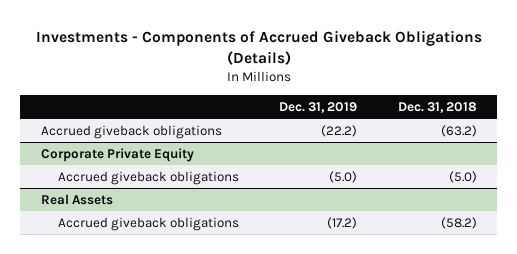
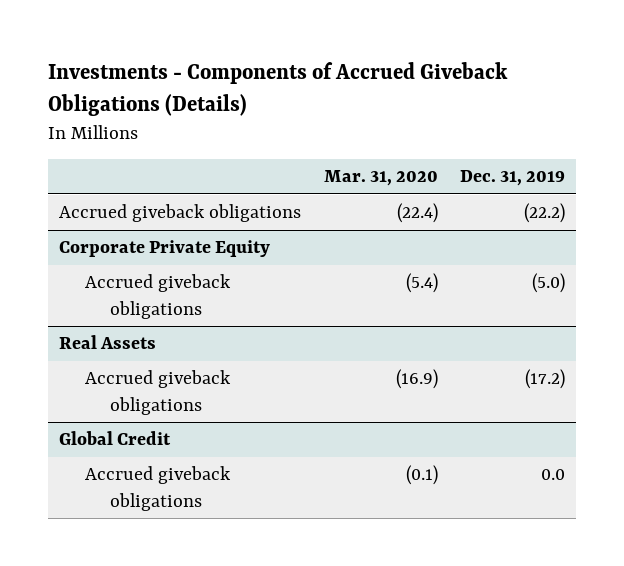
[397,101,477,113] Dec. 31, 2018 -> none
none -> [323,170,438,187] Mar. 31, 2020
none -> [58,431,171,446] Global Credit
none -> [84,466,231,511] Accrued giveback obligations

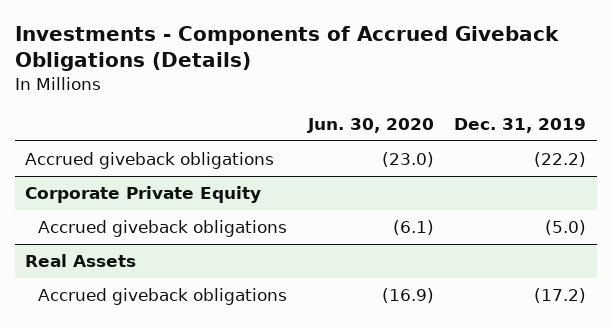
[323,170,438,187] Mar. 31, 2020 -> none
none -> [306,118,434,134] Jun. 30, 2020
[58,431,171,446] Global Credit -> none
[84,466,231,511] Accrued giveback obligations -> none

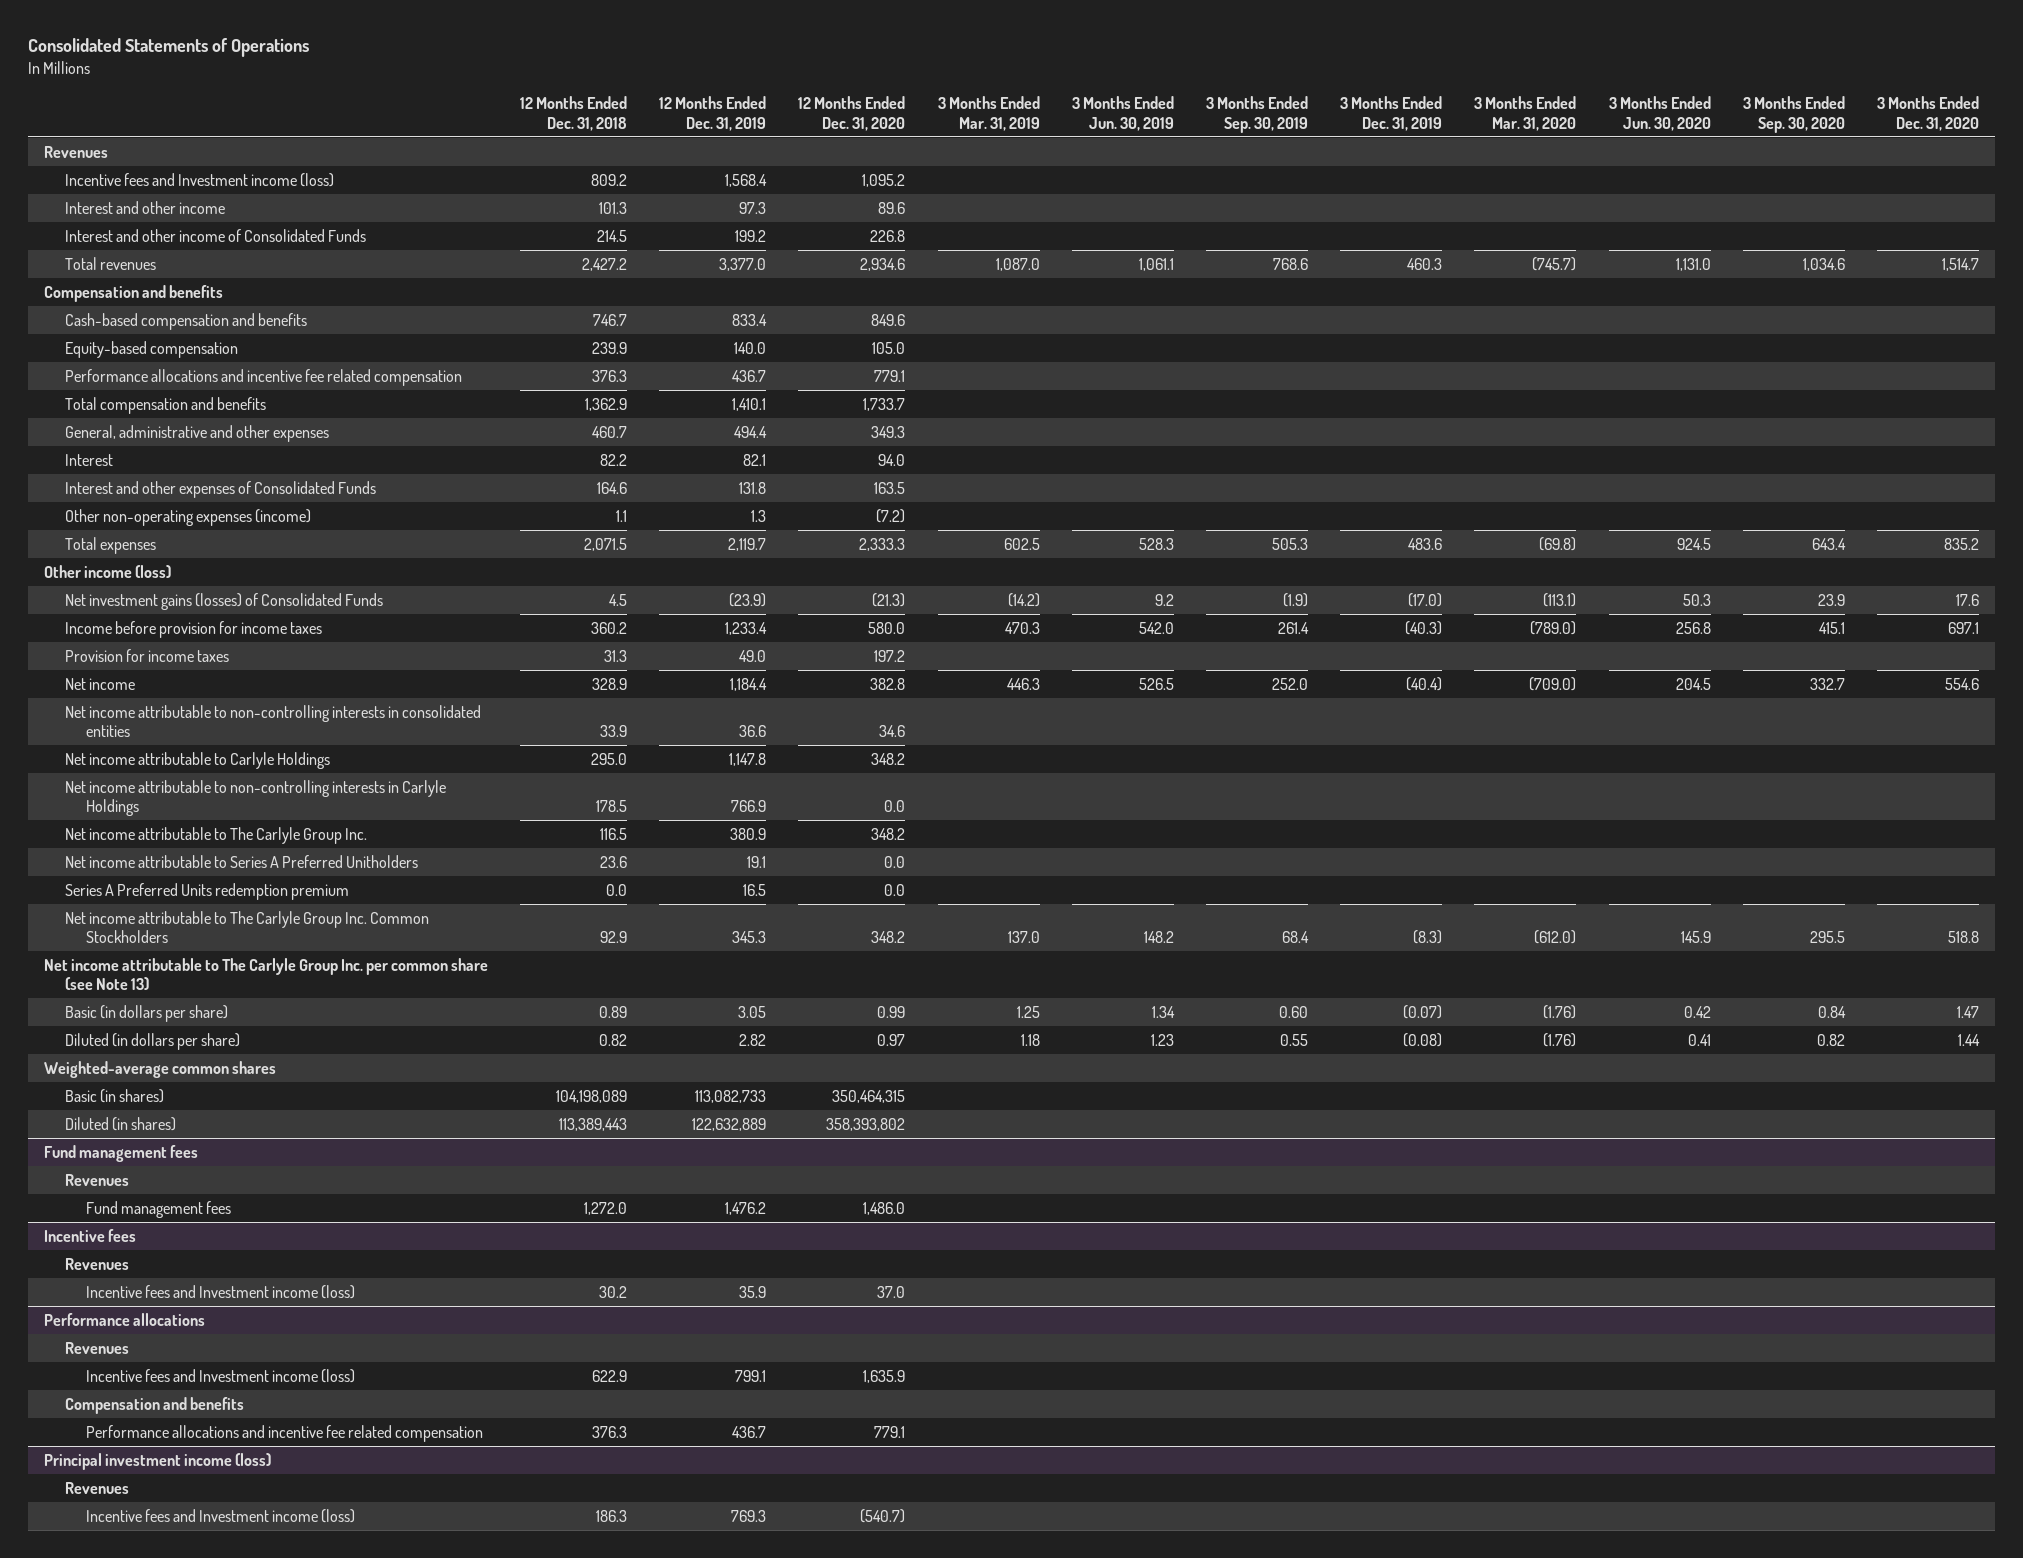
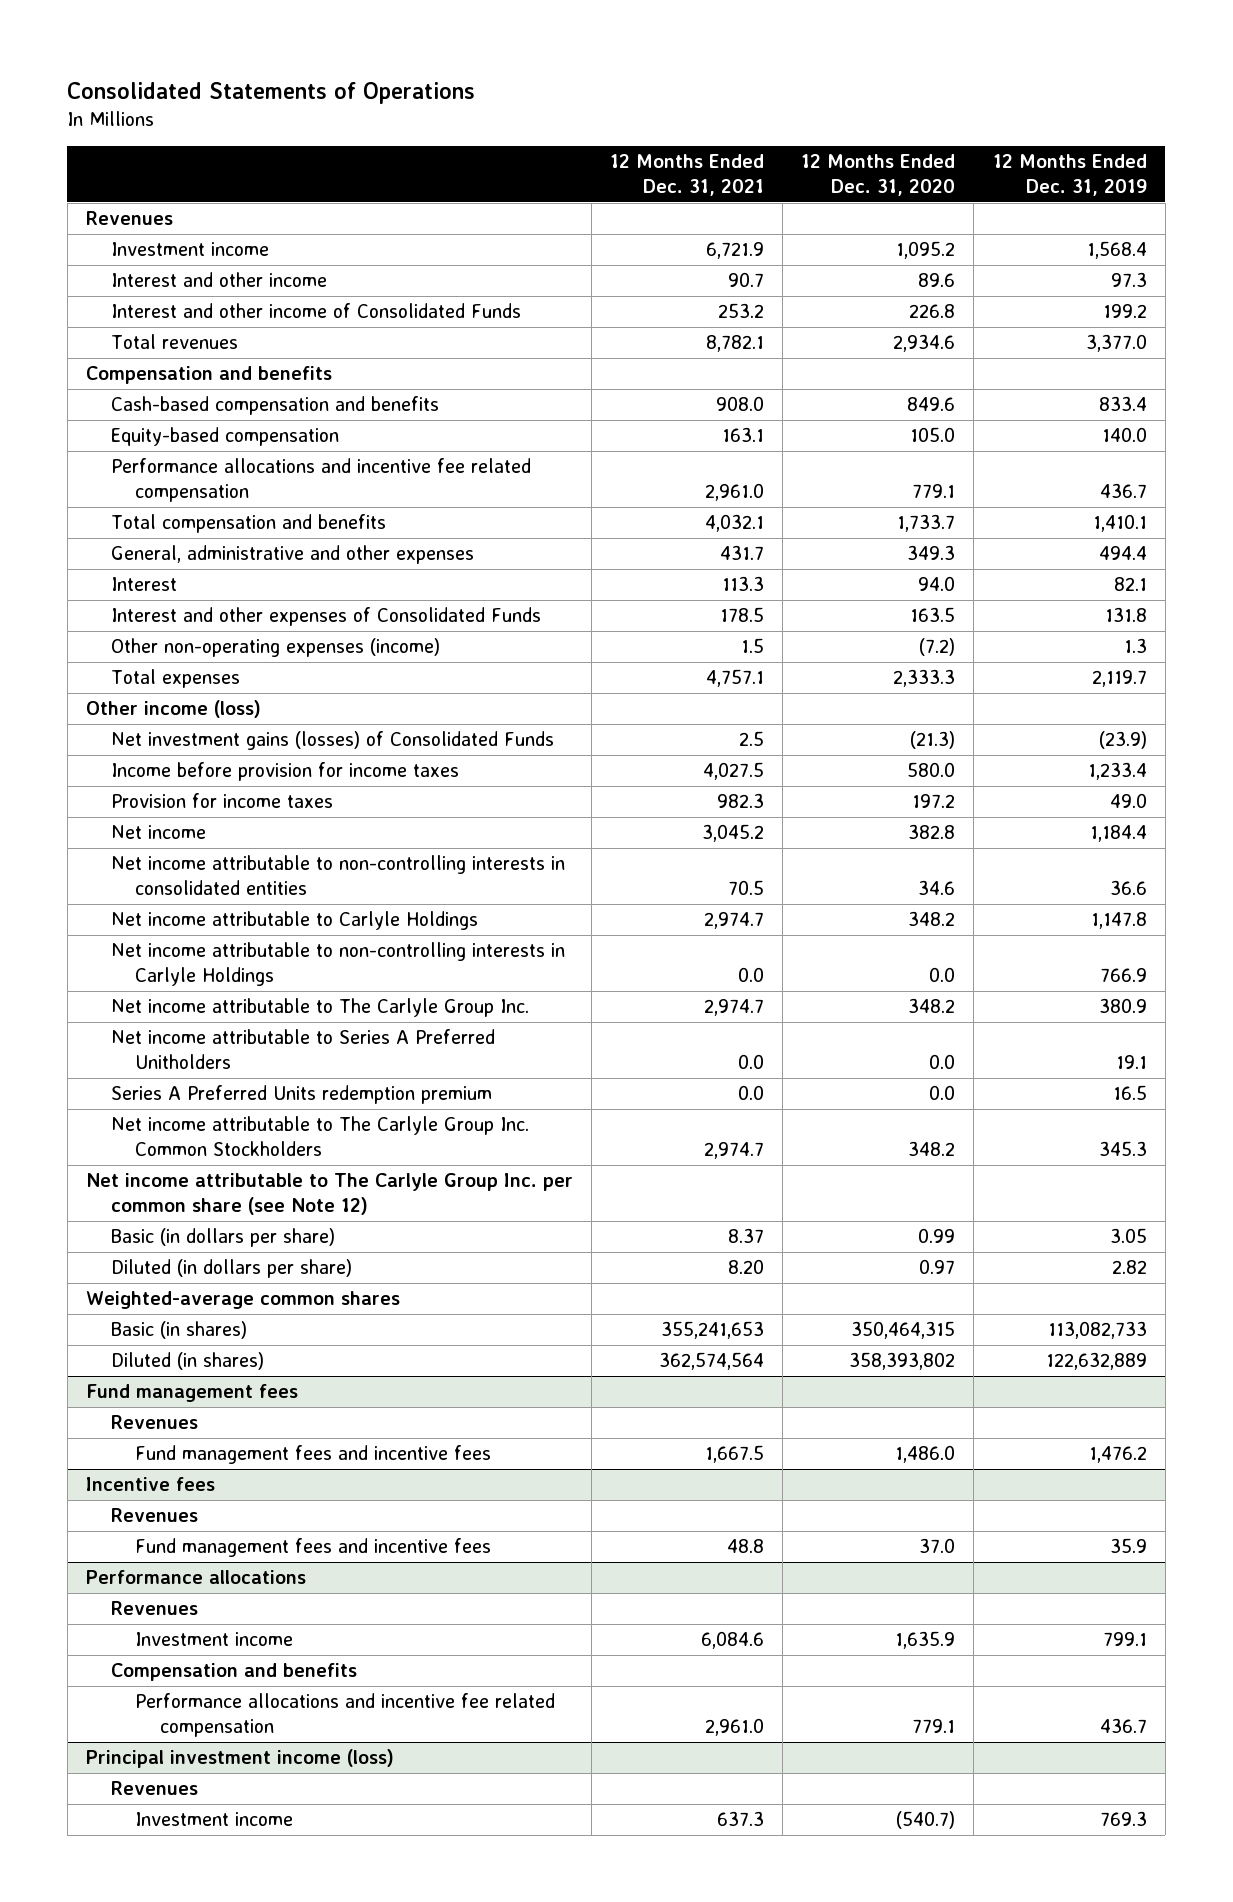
[520,96,628,131] 12 Months Ended Dec. 31, 2018 -> none
[937,96,1040,131] 3 Months Ended Mar. 31, 2019 -> none
[1071,96,1174,131] 3 Months Ended Jun. 30, 2019 -> none
[1206,96,1309,133] 3 Months Ended Sep. 30, 2019 -> none
[1340,96,1443,131] 3 Months Ended Dec. 31, 2019 -> none
[1474,96,1577,131] 3 Months Ended Mar. 31, 2020 -> none
[1608,96,1711,131] 3 Months Ended Jun. 30, 2020 -> none
[1742,96,1845,133] 3 Months Ended Sep. 30, 2020 -> none
[1876,96,1979,131] 3 Months Ended Dec. 31, 2020 -> none
none -> [610,154,765,197] 12 Months Ended Dec. 31, 2021
[65,172,335,187] Incentive fees and Investment income (loss) -> [110,242,269,257] Investment income
[43,957,488,991] Net income attributable to The Carlyle Group Inc. per common share (see Note 13) -> [86,1173,574,1216] Net income attributable to The Carlyle Group Inc. per common share (see Note 12)
[86,1200,232,1218] Fund management fees -> [135,1445,492,1465] Fund management fees and incentive fees
[86,1284,356,1299] Incentive fees and Investment income (loss) -> [135,1538,492,1558] Fund management fees and incentive fees
[86,1368,356,1383] Incentive fees and Investment income (loss) -> [135,1632,294,1647] Investment income
[86,1508,356,1523] Incentive fees and Investment income (loss) -> [135,1812,294,1827] Investment income

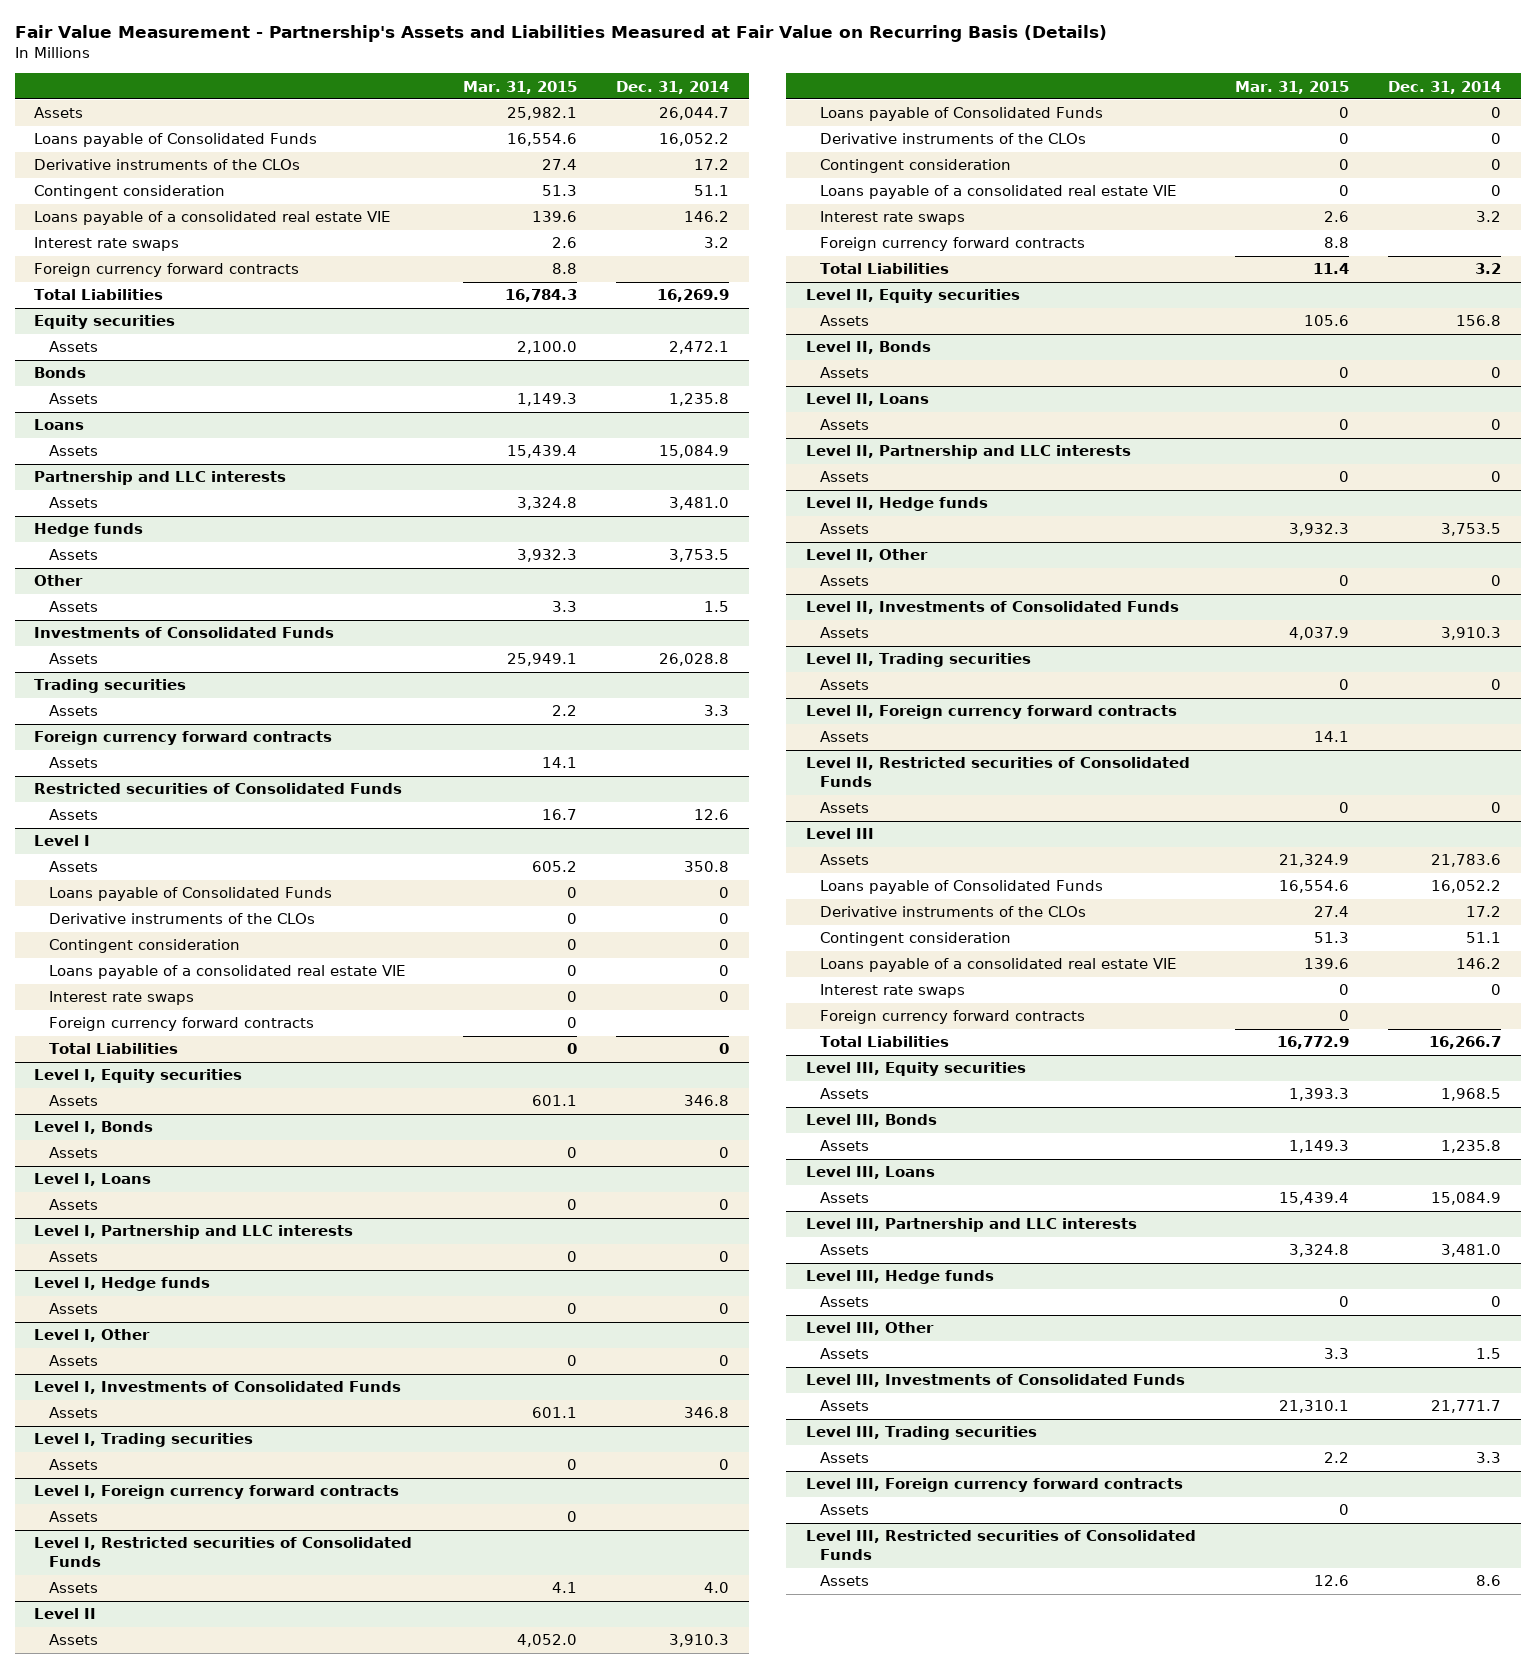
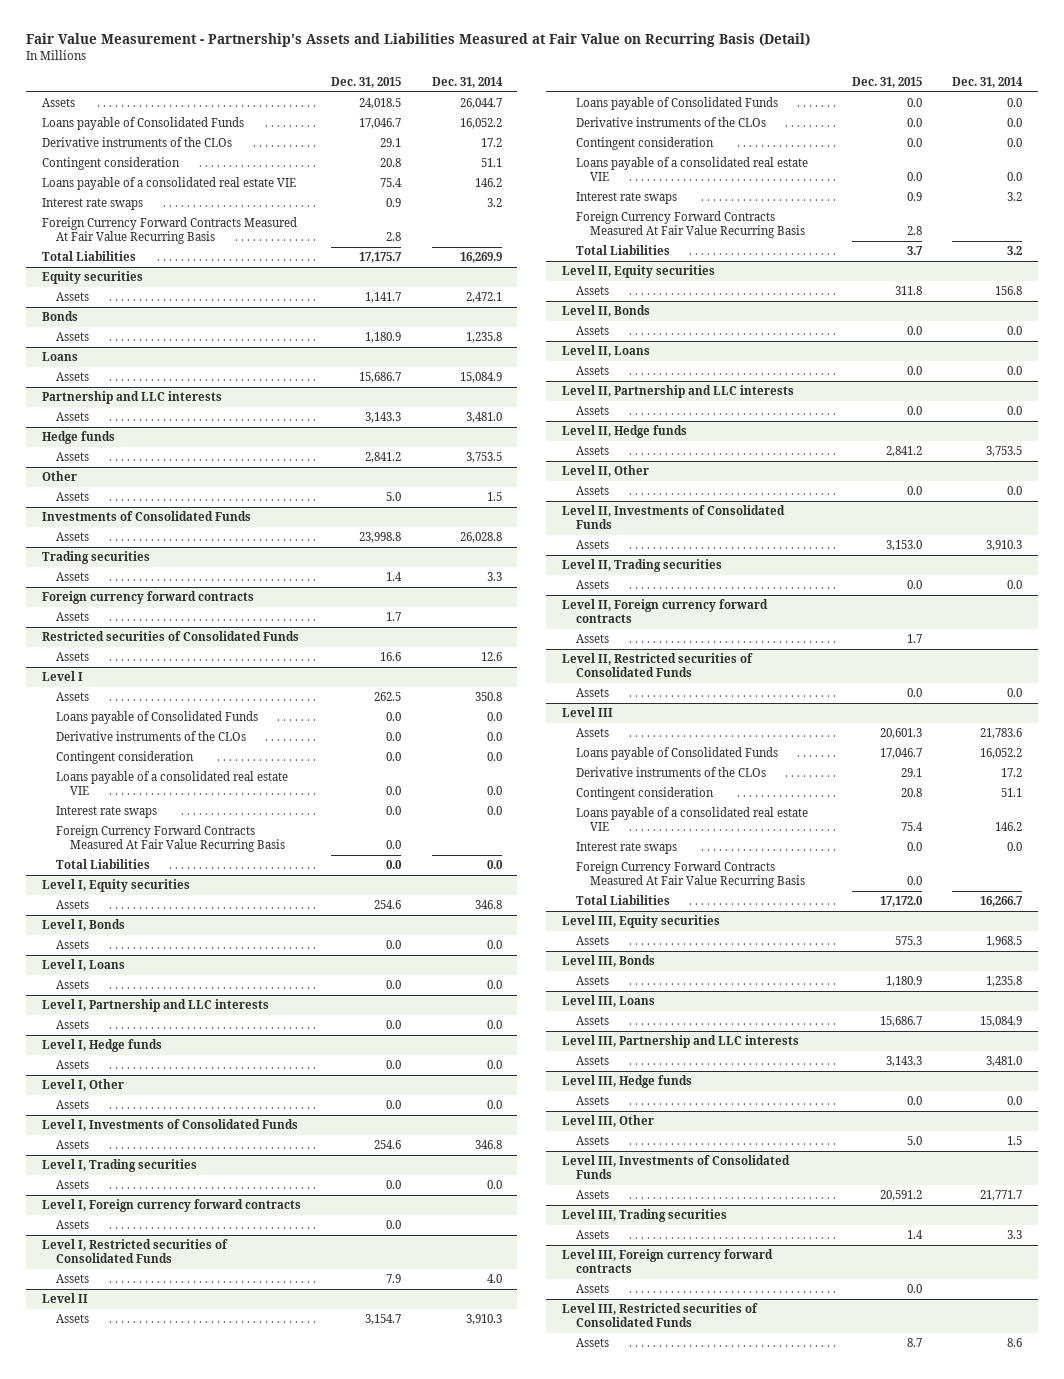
[14,24,1107,42] Fair Value Measurement - Partnership's Assets and Liabilities Measured at Fair Value on Recurring Basis (Details) -> [26,33,811,48] Fair Value Measurement - Partnership's Assets and Liabilities Measured at Fair Value on Recurring Basis (Detail)
[463,80,578,94] Mar. 31, 2015 -> none
none -> [331,77,402,89] Dec. 31, 2015
[34,263,300,278] Foreign currency forward contracts -> [41,217,297,245] Foreign Currency Forward Contracts Measured At Fair Value Recurring Basis
[719,887,730,899] 0 -> [486,712,502,722] 0.0
[719,913,730,925] 0 -> [486,732,502,742] 0.0
[719,939,730,951] 0 -> [486,752,502,762] 0.0
[719,965,730,977] 0 -> [486,786,502,796] 0.0
[719,991,730,1003] 0 -> [486,806,502,816] 0.0
[48,1017,314,1032] Foreign currency forward contracts -> [55,825,285,853] Foreign Currency Forward Contracts Measured At Fair Value Recurring Basis
[719,1043,730,1055] 0 -> [486,860,503,870] 0.0
[719,1147,730,1159] 0 -> [486,940,502,950] 0.0
[719,1199,730,1211] 0 -> [486,980,502,990] 0.0
[719,1251,730,1263] 0 -> [486,1020,502,1030] 0.0
[719,1303,730,1315] 0 -> [486,1060,502,1070] 0.0
[719,1355,730,1367] 0 -> [486,1100,502,1110] 0.0
[719,1459,730,1471] 0 -> [486,1180,502,1190] 0.0
[1491,107,1502,119] 0 -> [1007,98,1023,108] 0.0
[1491,133,1502,145] 0 -> [1007,118,1023,128] 0.0
[1491,159,1502,171] 0 -> [1007,138,1023,148] 0.0
[1491,185,1502,197] 0 -> [1007,172,1023,182] 0.0
[820,237,1086,252] Foreign currency forward contracts -> [575,211,805,239] Foreign Currency Forward Contracts Measured At Fair Value Recurring Basis
[1491,367,1502,379] 0 -> [1007,326,1023,336] 0.0
[1491,419,1502,431] 0 -> [1007,366,1023,376] 0.0
[1491,471,1502,483] 0 -> [1007,406,1023,416] 0.0
[1491,575,1502,587] 0 -> [1007,486,1023,496] 0.0
[1491,679,1502,691] 0 -> [1007,580,1023,590] 0.0
[1491,802,1502,814] 0 -> [1007,688,1023,698] 0.0
[1491,984,1502,996] 0 -> [1007,842,1023,852] 0.0
[820,1010,1086,1025] Foreign currency forward contracts -> [575,861,805,889] Foreign Currency Forward Contracts Measured At Fair Value Recurring Basis
[1491,1296,1502,1308] 0 -> [1007,1096,1023,1106] 0.0

